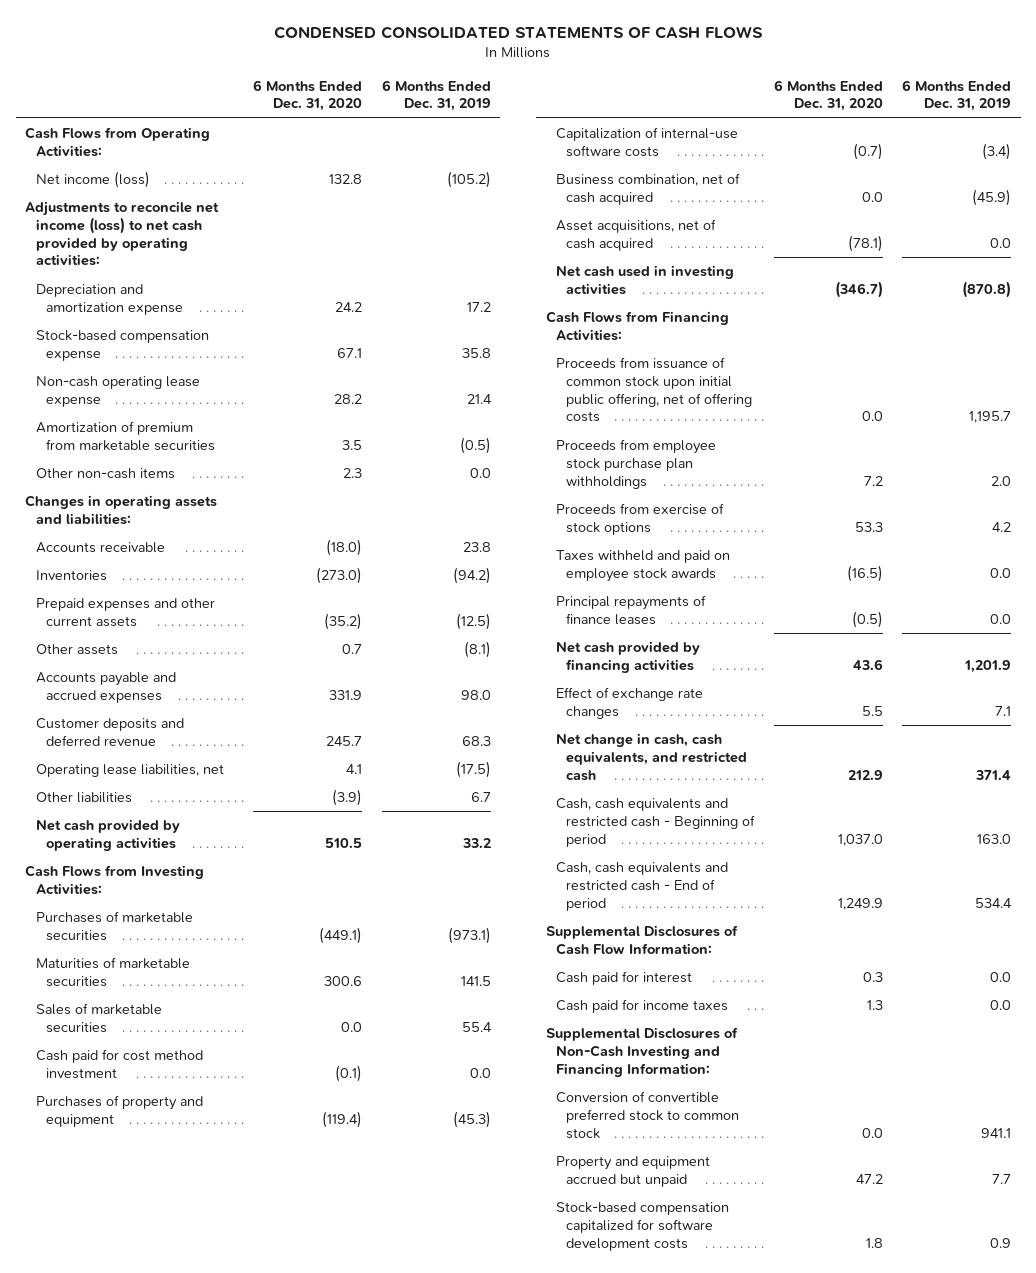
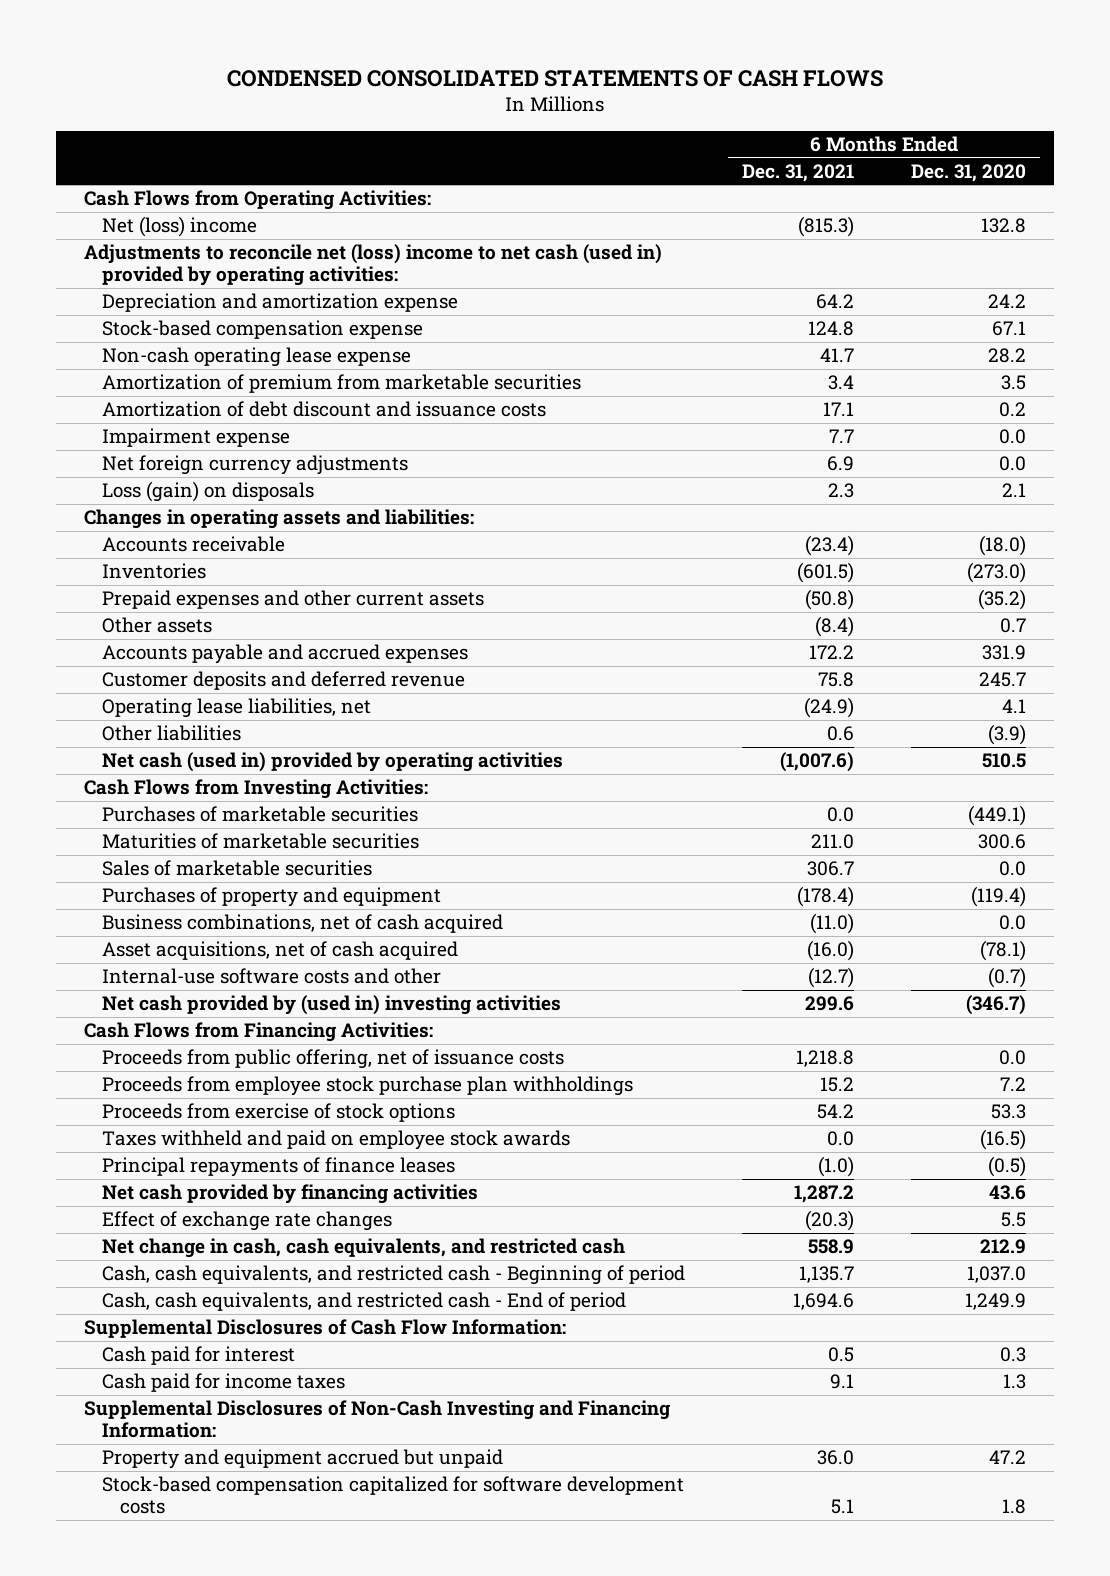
[381,79,491,112] 6 Months Ended Dec. 31, 2019 -> none
none -> [741,163,854,182] Dec. 31, 2021
[35,171,150,189] Net income (loss) -> [102,216,258,238] Net (loss) income
[25,201,220,267] Adjustments to reconcile net income (loss) to net cash provided by operating activities: -> [84,244,663,287] Adjustments to reconcile net (loss) income to net cash (used in) provided by operating activities:
[35,468,175,480] Other non-cash items -> none
none -> [102,401,547,418] Amortization of debt discount and issuance costs
none -> [102,428,291,448] Impairment expense
none -> [102,455,409,476] Net foreign currency adjustments
none -> [102,481,315,503] Loss (gain) on disposals
[35,819,180,851] Net cash provided by operating activities -> [102,752,564,773] Net cash (used in) provided by operating activities
[35,1049,203,1079] Cash paid for cost method investment -> none
[556,127,739,157] Capitalization of internal-use software costs -> none
[556,173,741,205] Business combination, net of cash acquired -> [102,914,504,934] Business combinations, net of cash acquired
none -> [102,968,442,985] Internal-use software costs and other
[556,265,735,295] Net cash used in investing activities -> [102,995,562,1016] Net cash provided by (used in) investing activities
[556,357,753,423] Proceeds from issuance of common stock upon initial public offering, net of offering costs -> [102,1049,565,1070] Proceeds from public offering, net of issuance costs
[556,798,756,847] Cash, cash equivalents and restricted cash - Beginning of period -> [102,1265,686,1286] Cash, cash equivalents, and restricted cash - Beginning of period
[556,862,729,911] Cash, cash equivalents and restricted cash - End of period -> [102,1292,627,1312] Cash, cash equivalents, and restricted cash - End of period
[556,1091,740,1139] Conversion of convertible preferred stock to common stock -> none

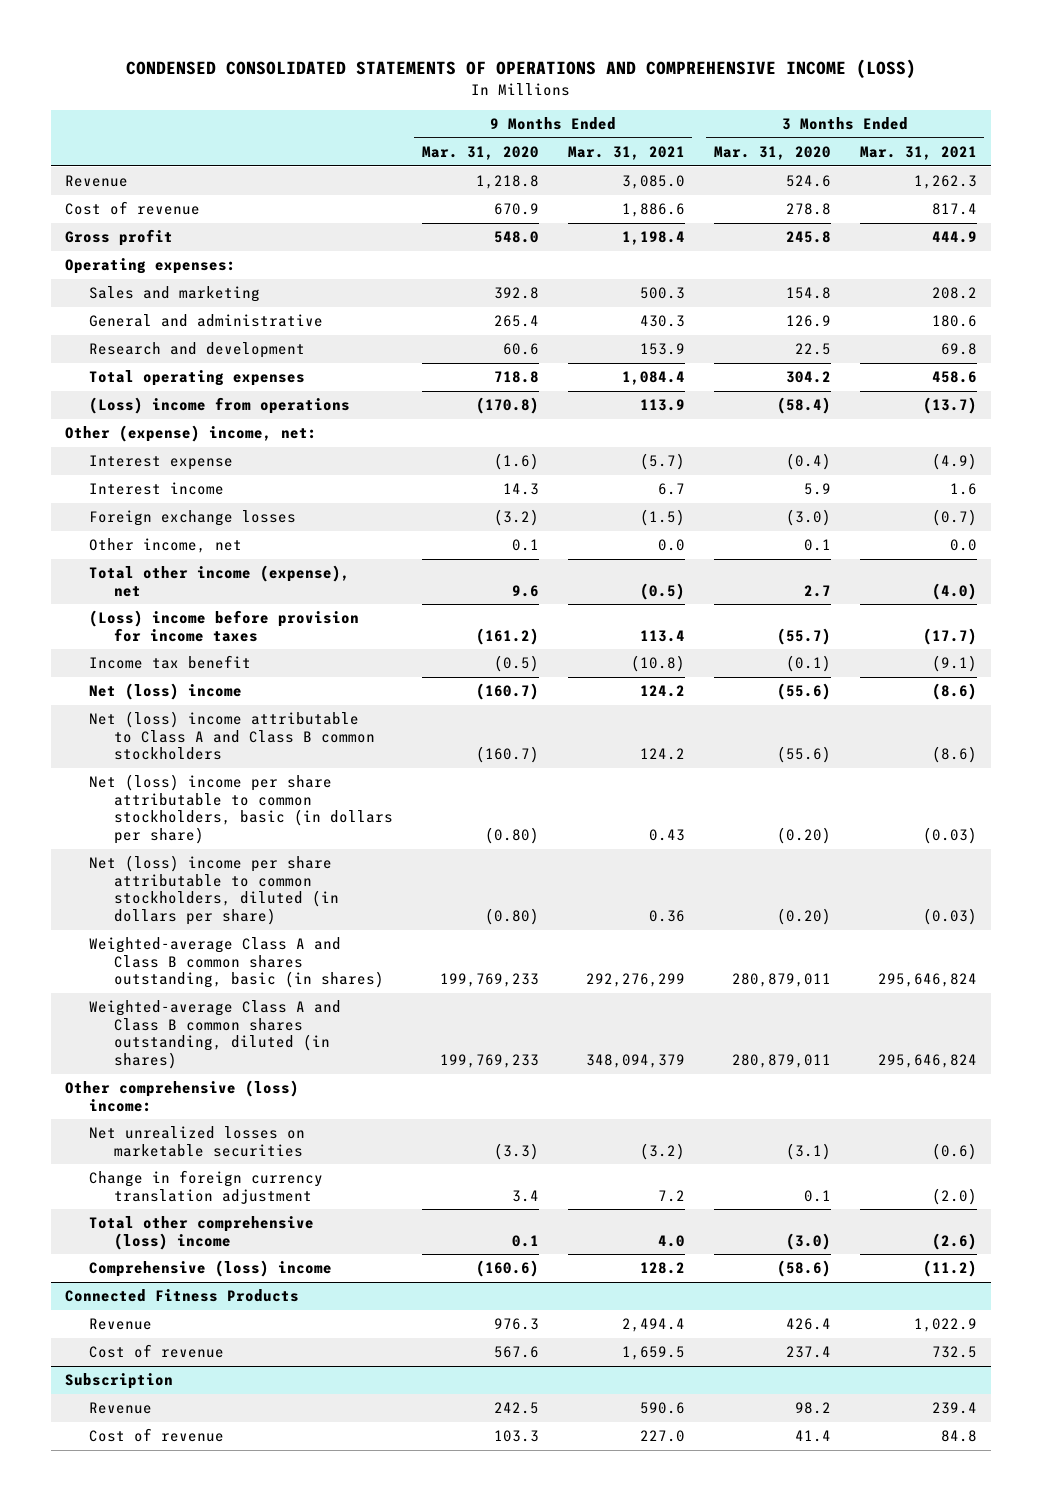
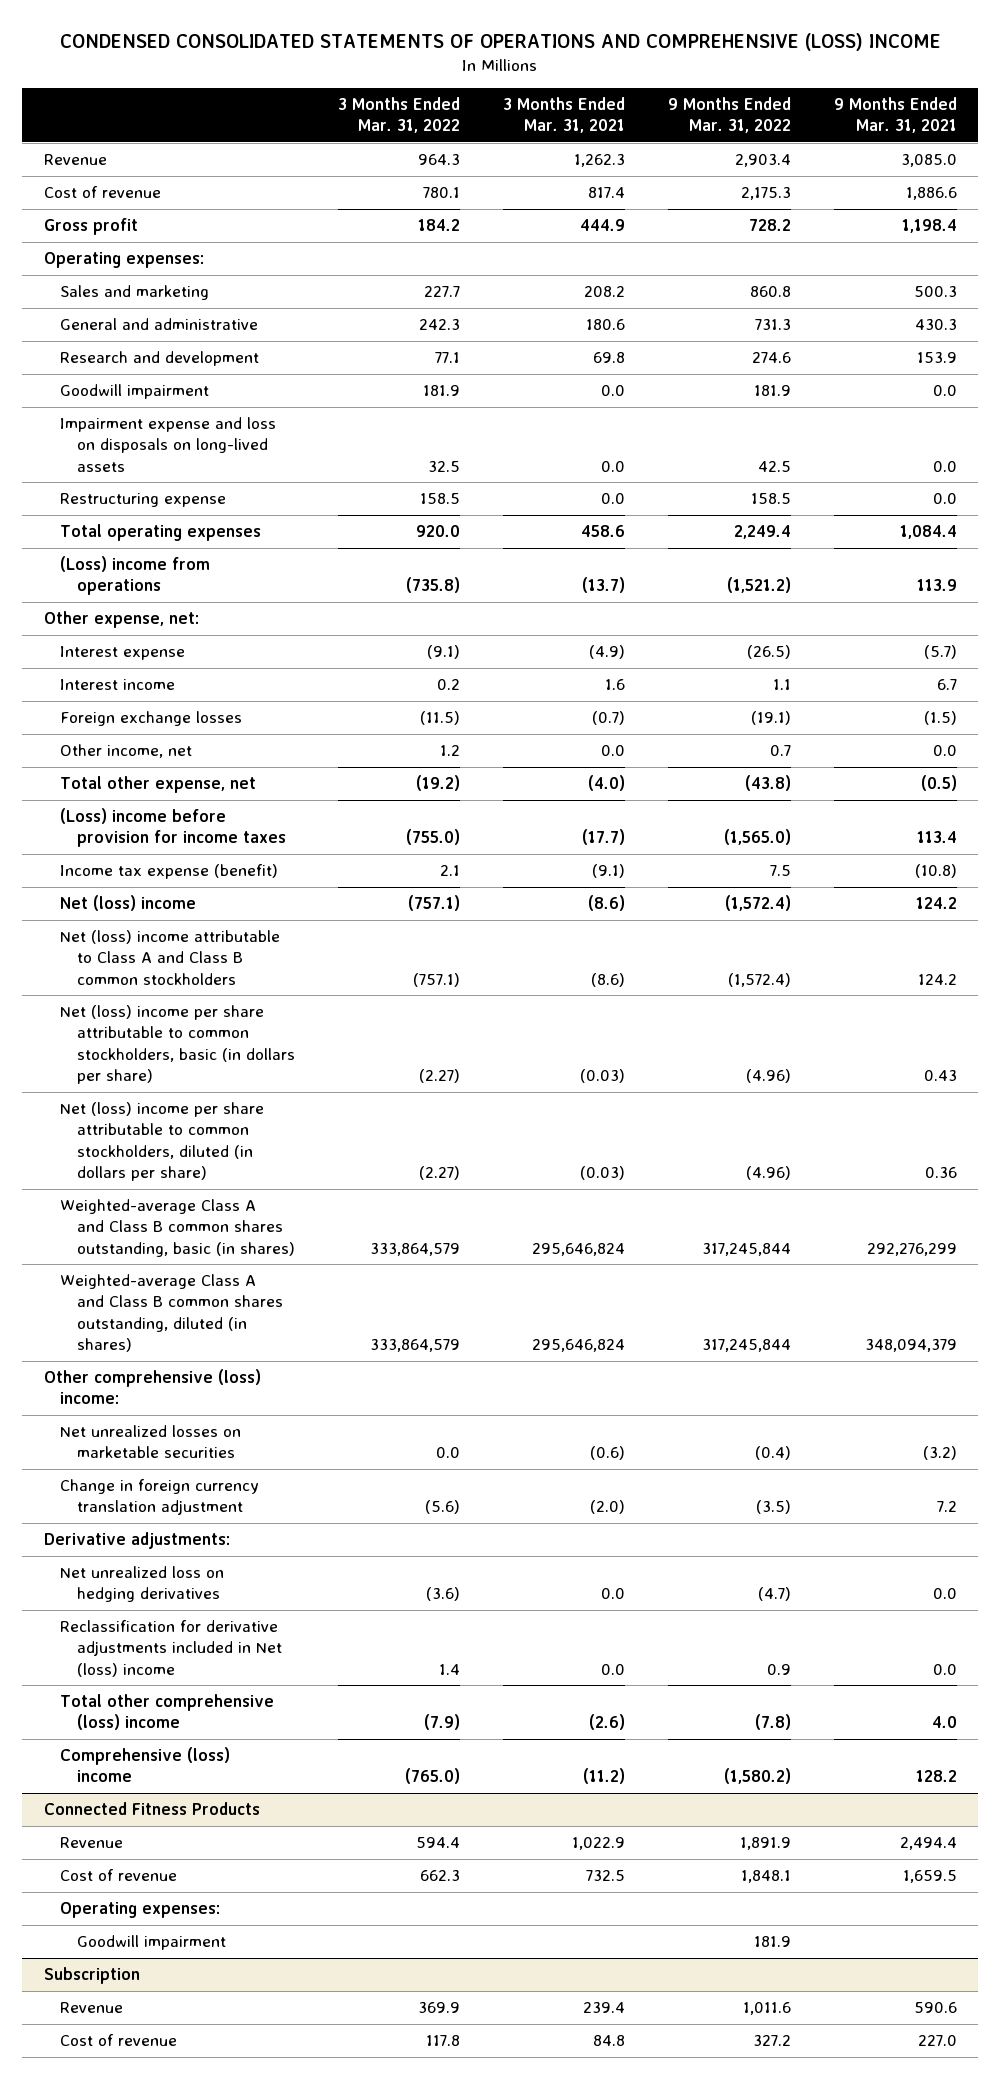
[125,59,916,79] CONDENSED CONSOLIDATED STATEMENTS OF OPERATIONS AND COMPREHENSIVE INCOME (LOSS) -> [60,33,942,52] CONDENSED CONSOLIDATED STATEMENTS OF OPERATIONS AND COMPREHENSIVE (LOSS) INCOME
[421,145,539,160] Mar. 31, 2020 -> none
[713,145,831,160] Mar. 31, 2020 -> none
none -> [337,96,460,134] 3 Months Ended Mar. 31, 2022
none -> [667,96,791,134] 9 Months Ended Mar. 31, 2022
none -> [60,384,210,400] Goodwill impairment
none -> [60,417,277,472] Impairment expense and loss on disposals on long-lived assets
none -> [60,493,227,508] Restructuring expense
[65,425,318,443] Other (expense) income, net: -> [43,611,199,629] Other expense, net:
[89,565,351,597] Total other income (expense), net -> [60,776,257,794] Total other expense, net
[89,655,252,670] Income tax benefit -> [60,864,279,880] Income tax expense (benefit)
none -> [43,1532,230,1550] Derivative adjustments:
none -> [60,1566,225,1603] Net unrealized loss on hedging derivatives
none -> [60,1620,283,1677] Reclassification for derivative adjustments included in Net (loss) income
none -> [60,1902,221,1919] Operating expenses:
none -> [77,1935,227,1951] Goodwill impairment

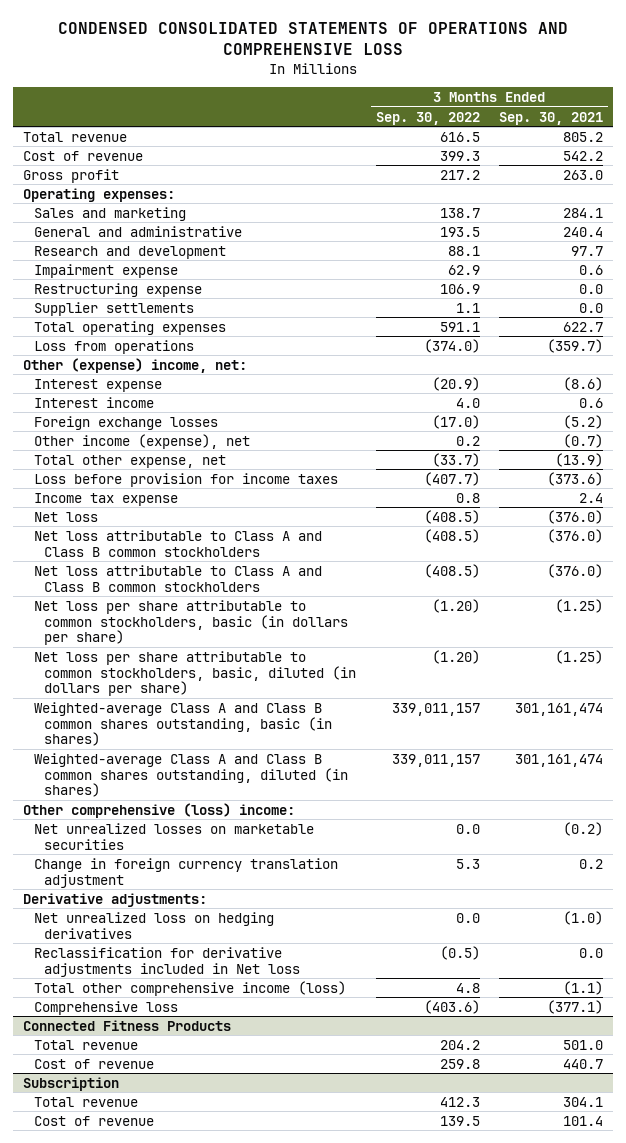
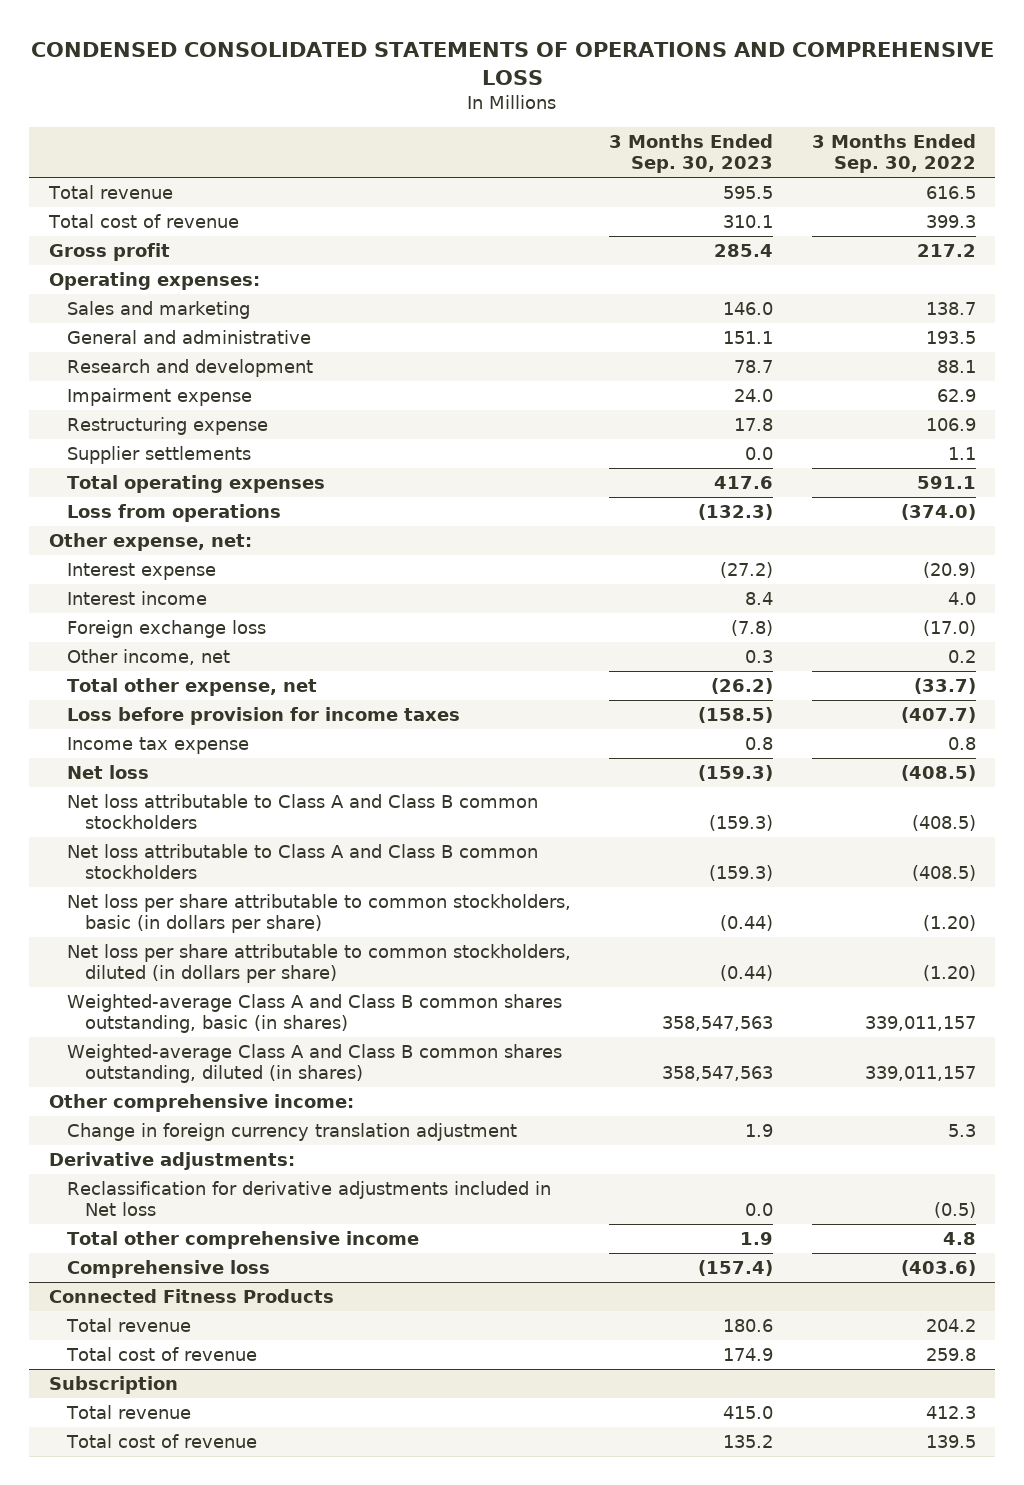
[499,111,604,125] Sep. 30, 2021 -> none
none -> [609,134,774,174] 3 Months Ended Sep. 30, 2023
[22,150,143,161] Cost of revenue -> [47,213,239,228] Total cost of revenue
[22,357,247,373] Other (expense) income, net: -> [48,532,252,551] Other expense, net:
[33,415,218,430] Foreign exchange losses -> [66,619,266,638] Foreign exchange loss
[33,433,250,449] Other income (expense), net -> [66,648,230,665] Other income, net
[33,650,357,697] Net loss per share attributable to common stockholders, basic, diluted (in dollars per share) -> [66,943,571,984] Net loss per share attributable to common stockholders, diluted (in dollars per share)
[33,822,314,850] Net unrealized losses on marketable securities -> none
[22,802,295,818] Other comprehensive (loss) income: -> [48,1093,354,1112] Other comprehensive income:
[33,911,274,939] Net unrealized loss on hedging derivatives -> none
[33,980,346,996] Total other comprehensive income (loss) -> [66,1230,419,1249] Total other comprehensive income
[33,1058,154,1069] Cost of revenue -> [65,1346,257,1361] Total cost of revenue
[33,1115,154,1126] Cost of revenue -> [65,1433,257,1448] Total cost of revenue

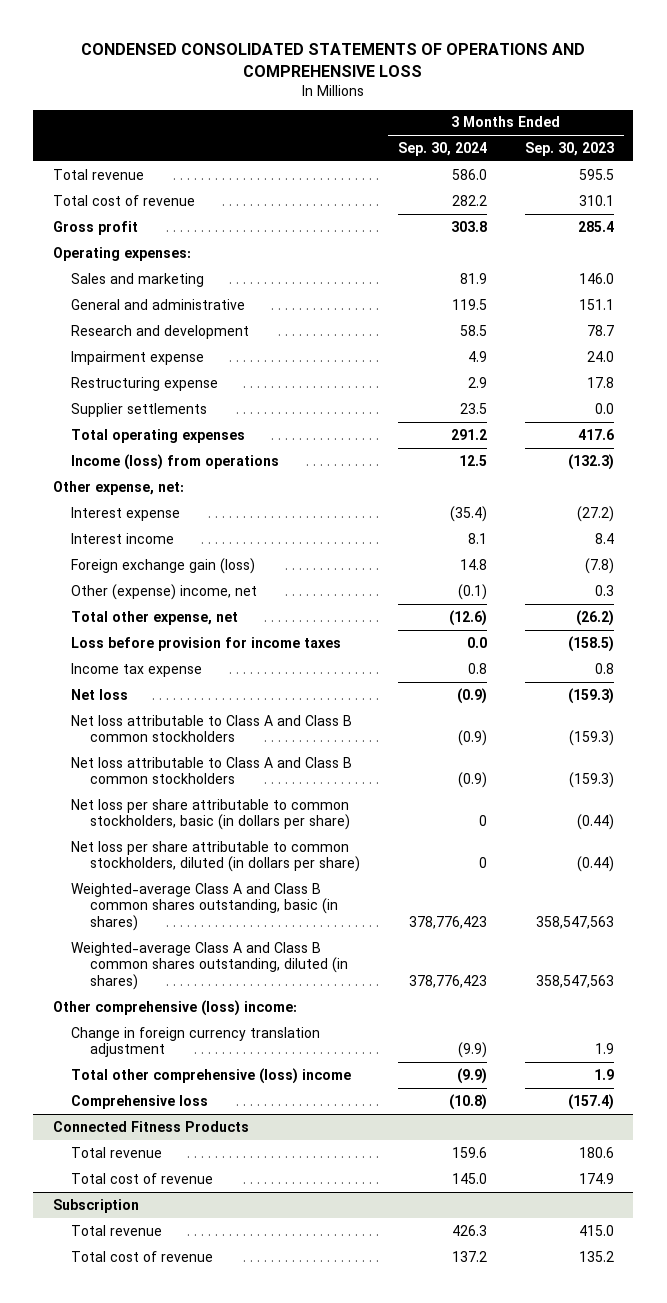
[811,134,976,174] 3 Months Ended Sep. 30, 2022 -> none
none -> [397,142,487,157] Sep. 30, 2024
[66,503,281,522] Loss from operations -> [71,453,280,470] Income (loss) from operations
[66,619,266,638] Foreign exchange loss -> [71,557,256,574] Foreign exchange gain (loss)
[66,648,230,665] Other income, net -> [71,583,258,600] Other (expense) income, net
[48,1093,354,1112] Other comprehensive income: -> [52,999,297,1016] Other comprehensive (loss) income:
[48,1151,295,1170] Derivative adjustments: -> none
[66,1180,551,1217] Reclassification for derivative adjustments included in Net loss -> none
[66,1230,419,1249] Total other comprehensive income -> [71,1067,352,1084] Total other comprehensive (loss) income

